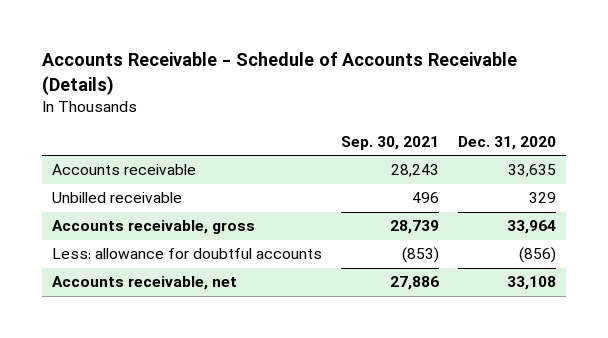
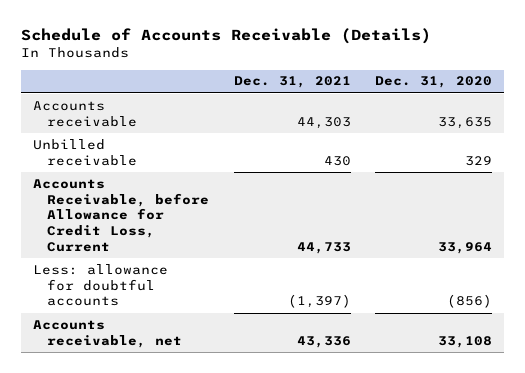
[42,52,518,95] Accounts Receivable - Schedule of Accounts Receivable (Details) -> [20,28,431,45] Schedule of Accounts Receivable (Details)
[341,135,440,150] Sep. 30, 2021 -> none
none -> [233,76,351,89] Dec. 31, 2021
[51,220,255,235] Accounts receivable, gross -> [32,178,210,252] Accounts Receivable, before Allowance for Credit Loss, Current

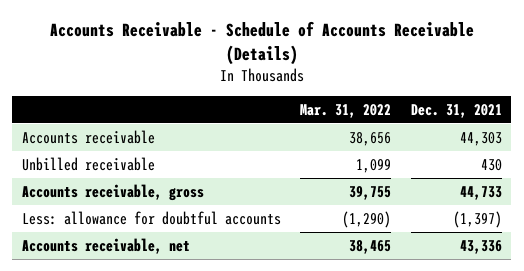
[20,28,431,45] Schedule of Accounts Receivable (Details) -> [49,21,474,65] Accounts Receivable - Schedule of Accounts Receivable (Details)
[375,76,493,89] Dec. 31, 2020 -> none
none -> [300,103,392,118] Mar. 31, 2022
[32,178,210,252] Accounts Receivable, before Allowance for Credit Loss, Current -> [22,183,205,201] Accounts receivable, gross

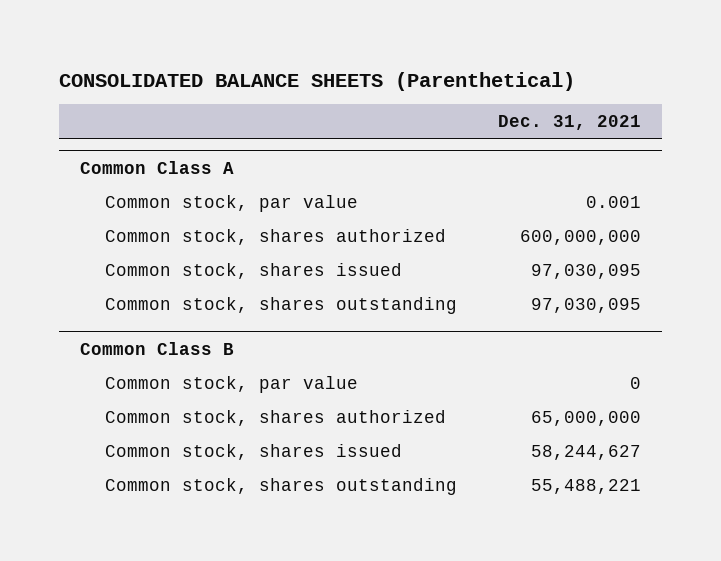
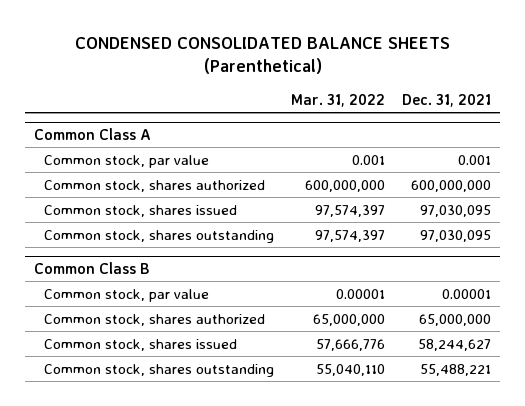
[59,71,576,91] CONSOLIDATED BALANCE SHEETS (Parenthetical) -> [74,36,450,75] CONDENSED CONSOLIDATED BALANCE SHEETS (Parenthetical)
none -> [291,93,386,107] Mar. 31, 2022
[630,376,642,389] 0 -> [442,288,492,299] 0.00001

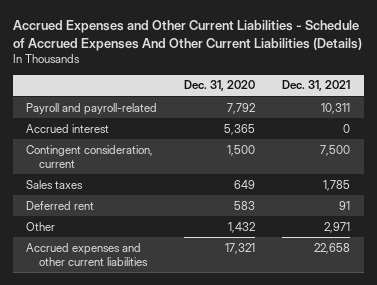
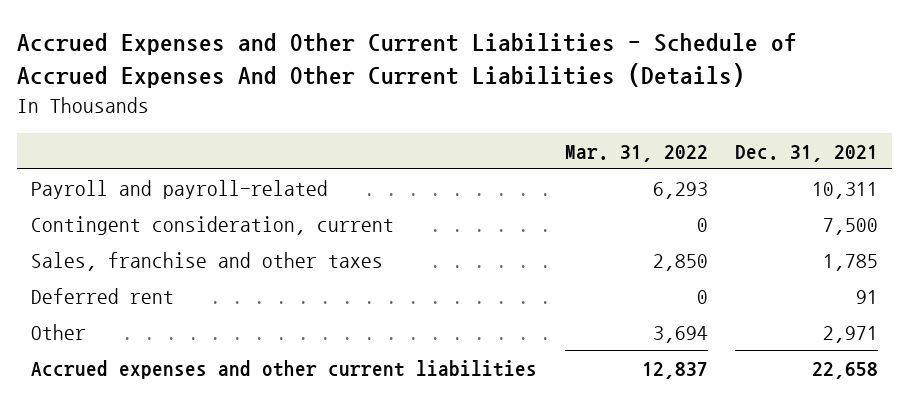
[184,80,256,92] Dec. 31, 2020 -> none
none -> [564,144,708,162] Mar. 31, 2022
[26,123,110,133] Accrued interest -> none
[26,179,84,189] Sales taxes -> [31,251,384,271] Sales, franchise and other taxes

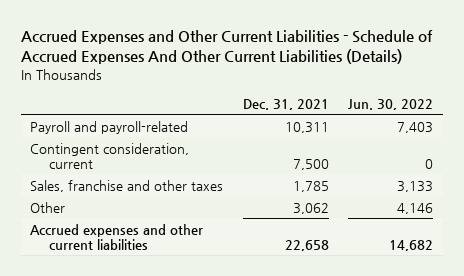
[564,144,708,162] Mar. 31, 2022 -> none
none -> [348,98,434,110] Jun. 30, 2022
[31,287,175,304] Deferred rent -> none
[823,325,879,343] 2,971 -> [292,202,329,214] 3,062

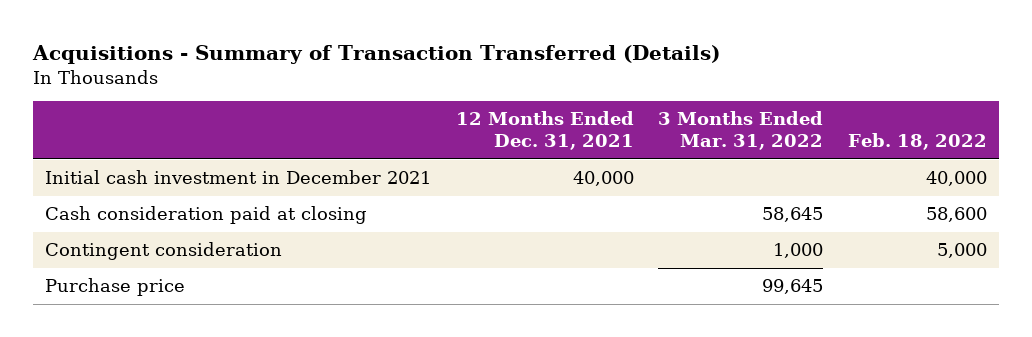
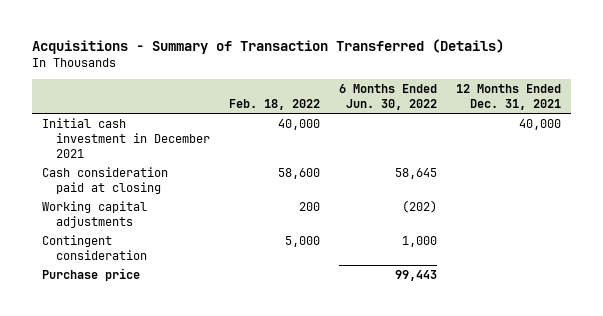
[658,111,824,151] 3 Months Ended Mar. 31, 2022 -> none
none -> [339,83,438,111] 6 Months Ended Jun. 30, 2022
none -> [41,200,147,229] Working capital adjustments

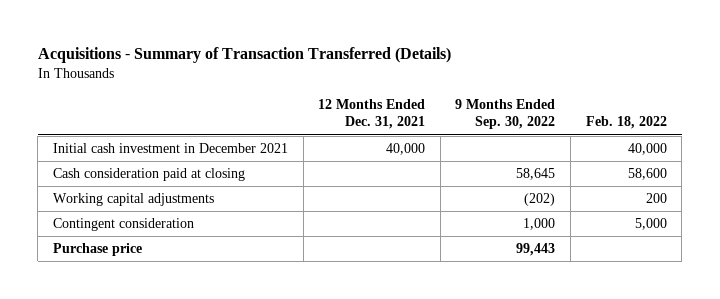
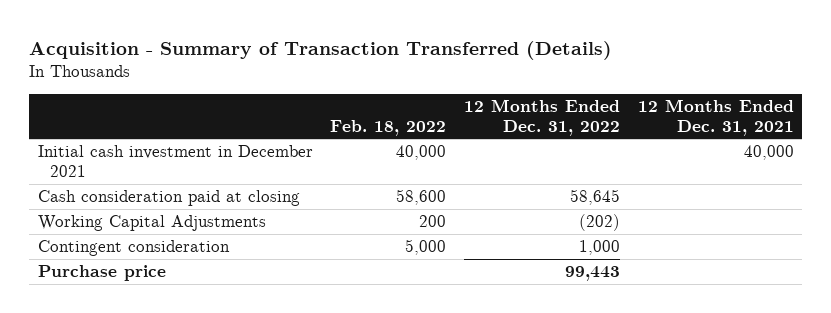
[37,47,451,64] Acquisitions - Summary of Transaction Transferred (Details) -> [28,40,612,60] Acquisition - Summary of Transaction Transferred (Details)
[455,98,556,130] 9 Months Ended Sep. 30, 2022 -> none
none -> [463,98,620,136] 12 Months Ended Dec. 31, 2022
[53,193,215,207] Working capital adjustments -> [37,215,266,232] Working Capital Adjustments

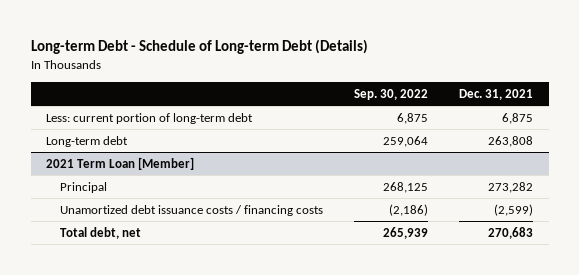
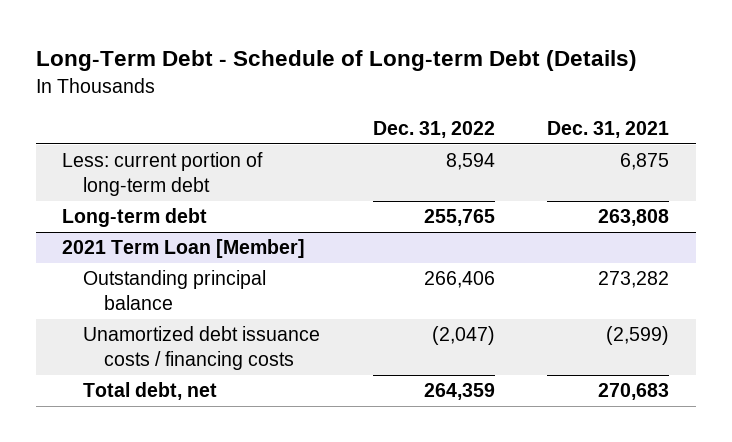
[30,39,368,55] Long-term Debt - Schedule of Long-term Debt (Details) -> [36,50,638,72] Long-Term Debt - Schedule of Long-term Debt (Details)
[354,89,429,101] Sep. 30, 2022 -> none
none -> [372,120,495,138] Dec. 31, 2022
[60,181,108,193] Principal -> [83,270,267,311] Outstanding principal balance

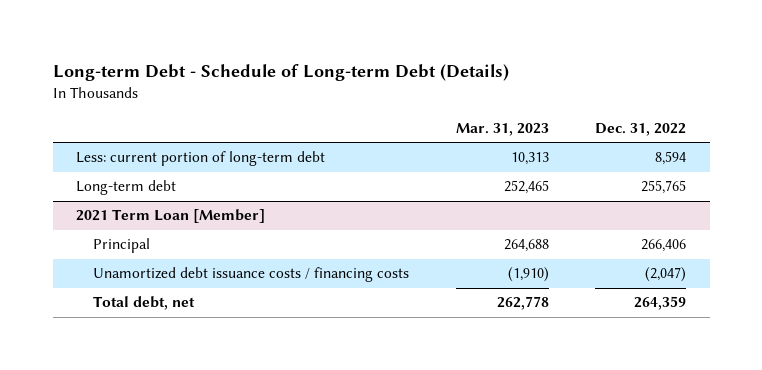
[36,50,638,72] Long-Term Debt - Schedule of Long-term Debt (Details) -> [52,63,509,81] Long-term Debt - Schedule of Long-term Debt (Details)
[547,120,670,138] Dec. 31, 2021 -> none
none -> [455,122,549,136] Mar. 31, 2023
[83,270,267,311] Outstanding principal balance -> [92,238,150,254] Principal

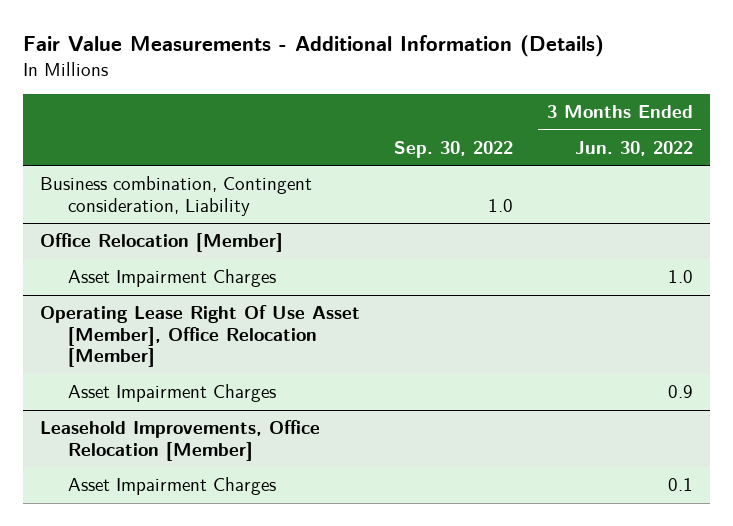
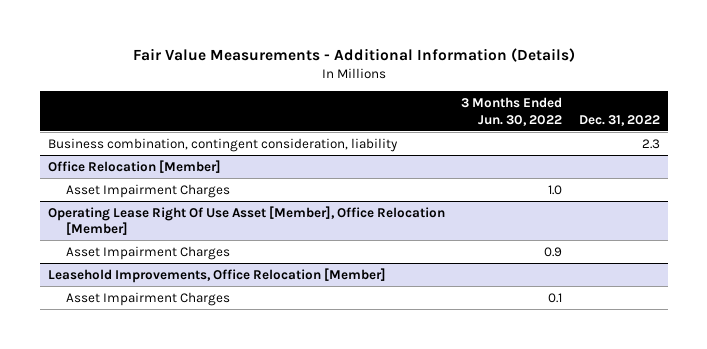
[393,141,513,159] Sep. 30, 2022 -> none
none -> [578,114,660,126] Dec. 31, 2022
[39,176,312,216] Business combination, Contingent consideration, Liability -> [47,137,398,152] Business combination, contingent consideration, liability

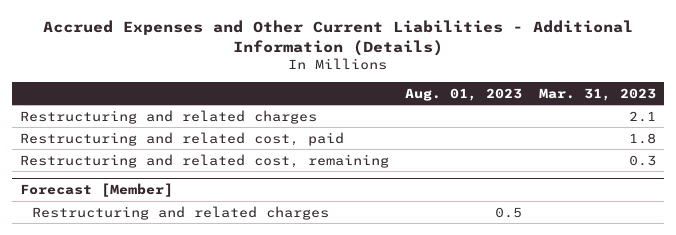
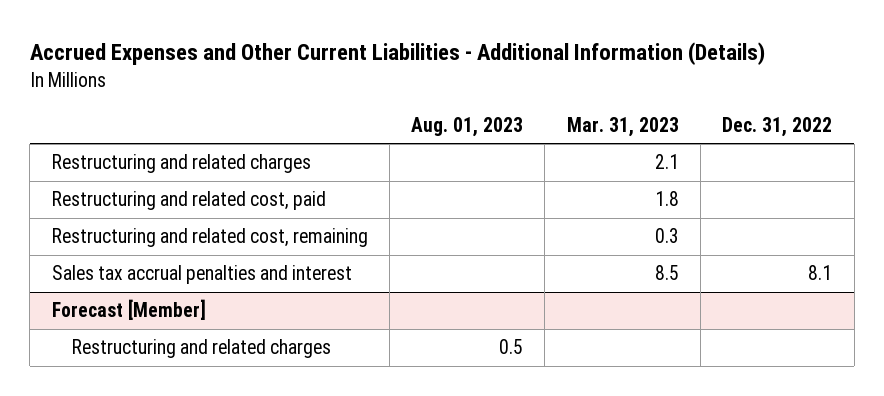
none -> [722,116,833,137] Dec. 31, 2022
none -> [51,265,352,285] Sales tax accrual penalties and interest

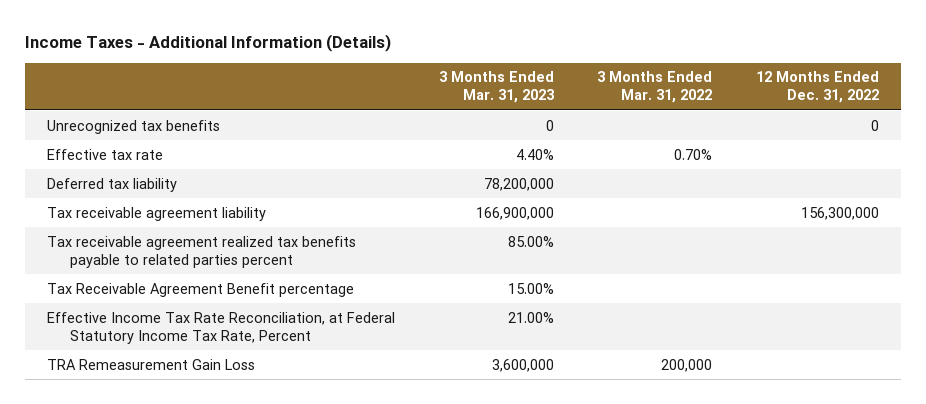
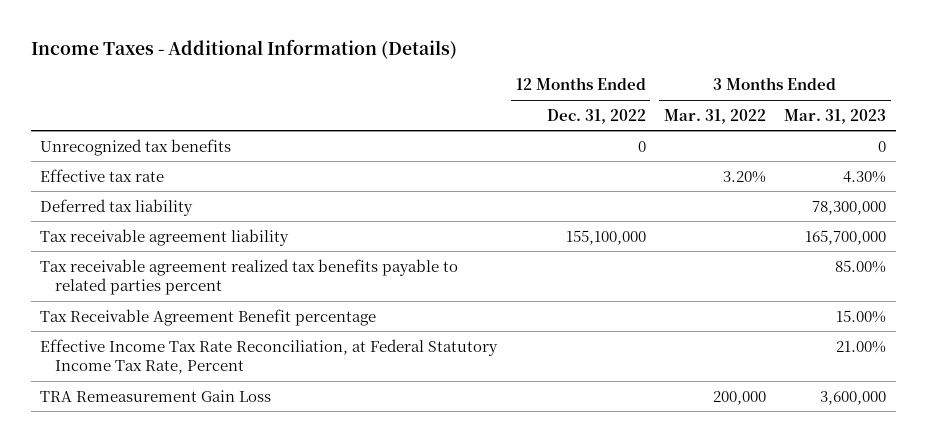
[515,148,554,160] 4.40% -> [843,170,887,183] 4.30%
[674,148,713,160] 0.70% -> [723,170,767,183] 3.20%
[483,177,554,191] 78,200,000 -> [812,200,887,215] 78,300,000
[475,206,554,220] 166,900,000 -> [805,229,887,245] 165,700,000
[800,206,879,220] 156,300,000 -> [565,229,646,245] 155,100,000

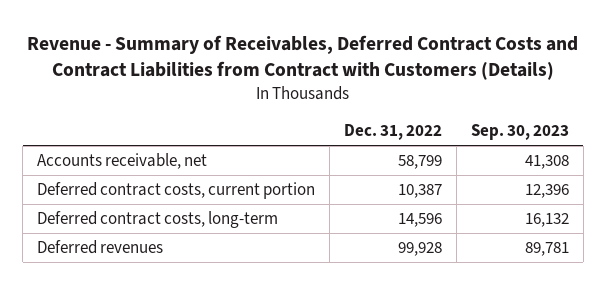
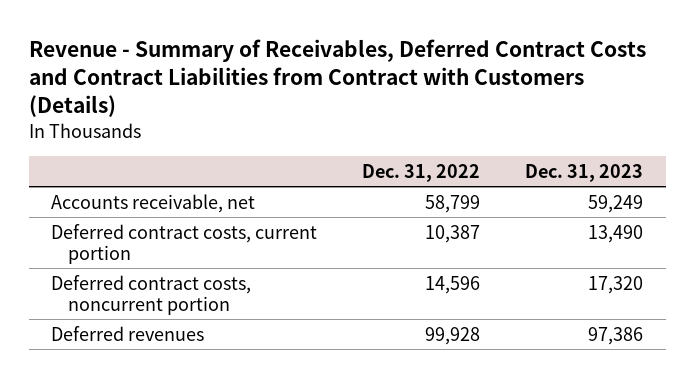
[471,124,570,141] Sep. 30, 2023 -> none
none -> [525,163,644,182] Dec. 31, 2023
[37,211,279,229] Deferred contract costs, long-term -> [51,274,252,315] Deferred contract costs, noncurrent portion

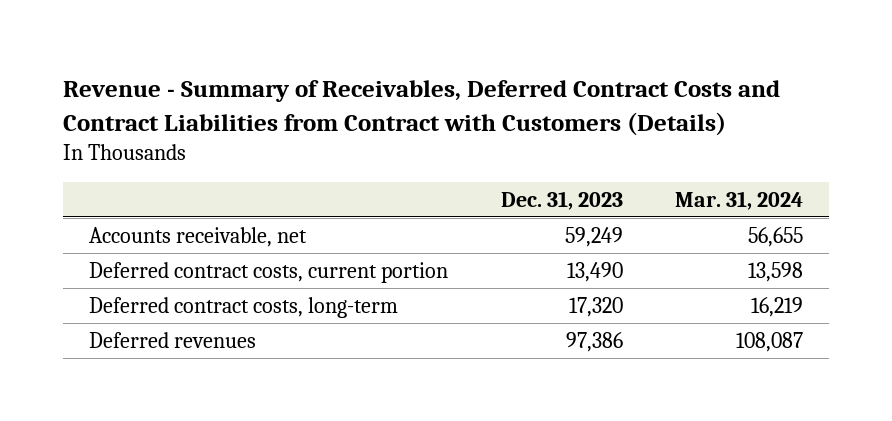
[362,163,481,182] Dec. 31, 2022 -> none
none -> [675,190,804,210] Mar. 31, 2024
[51,274,252,315] Deferred contract costs, noncurrent portion -> [89,296,399,318] Deferred contract costs, long-term

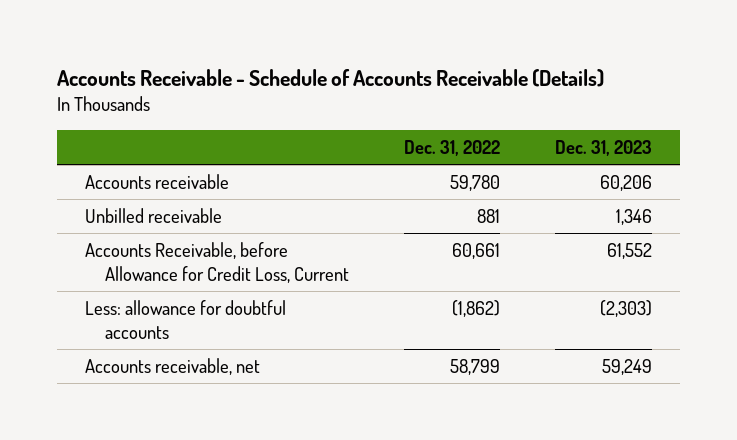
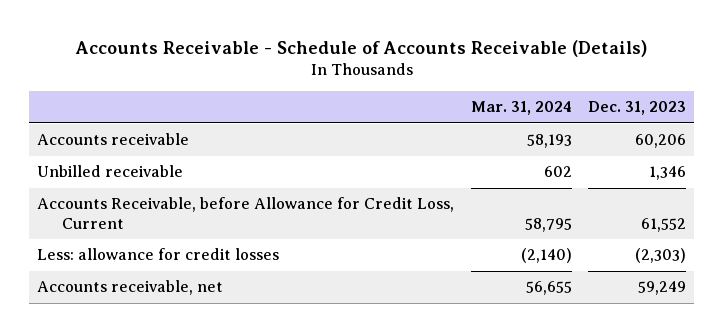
[403,139,500,156] Dec. 31, 2022 -> none
none -> [470,101,572,116] Mar. 31, 2024
[85,299,287,339] Less: allowance for doubtful accounts -> [37,248,280,261] Less: allowance for credit losses

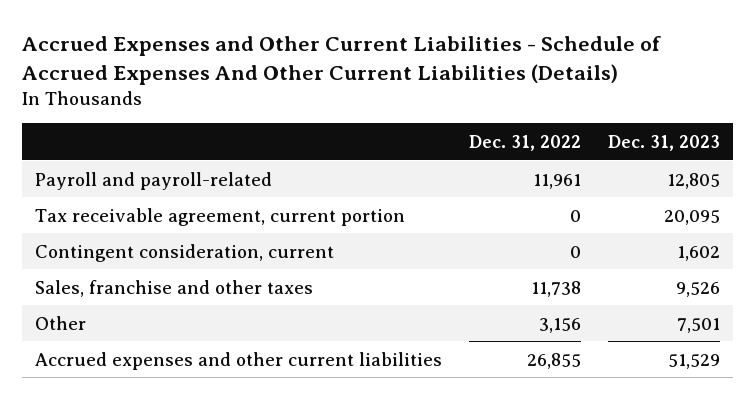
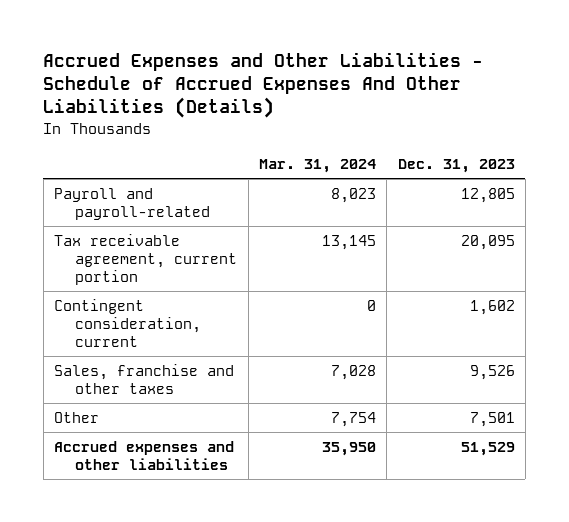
[21,35,661,85] Accrued Expenses and Other Current Liabilities - Schedule of Accrued Expenses And Other Current Liabilities (Details) -> [43,51,484,119] Accrued Expenses and Other Liabilities - Schedule of Accrued Expenses And Other Liabilities (Details)
[468,135,581,152] Dec. 31, 2022 -> none
none -> [259,158,377,173] Mar. 31, 2024
[35,351,443,370] Accrued expenses and other current liabilities -> [53,441,234,470] Accrued expenses and other liabilities

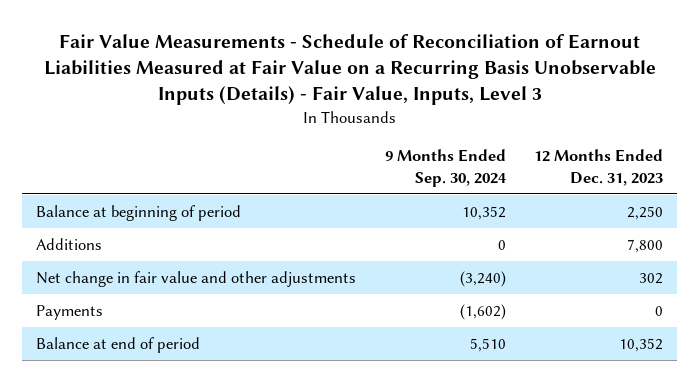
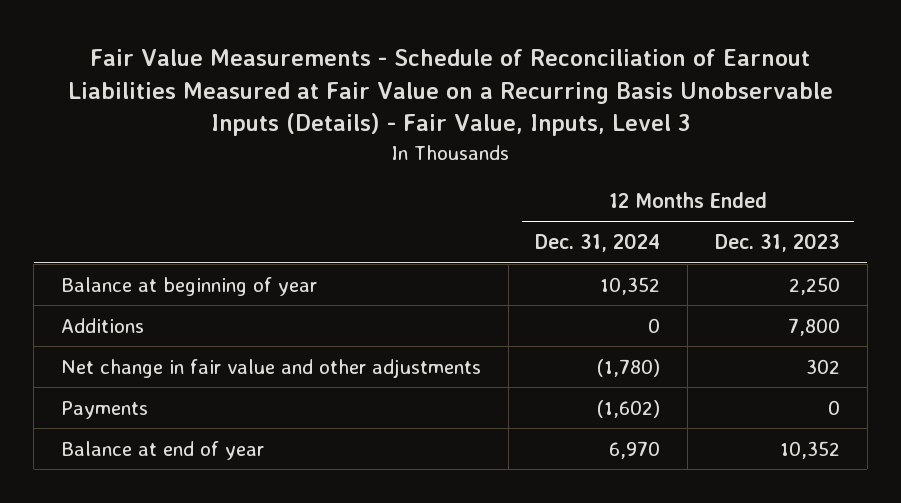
[384,149,507,187] 9 Months Ended Sep. 30, 2024 -> none
none -> [535,233,661,253] Dec. 31, 2024
[36,204,242,221] Balance at beginning of period -> [60,276,317,296] Balance at beginning of year
[36,336,201,353] Balance at end of period -> [60,440,264,460] Balance at end of year

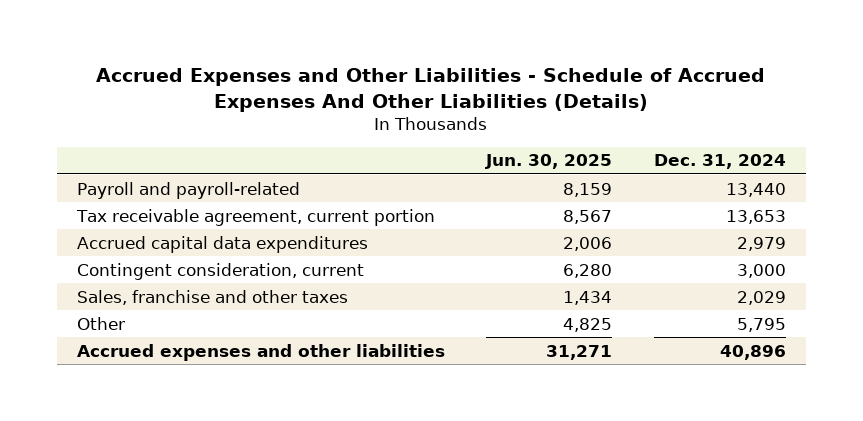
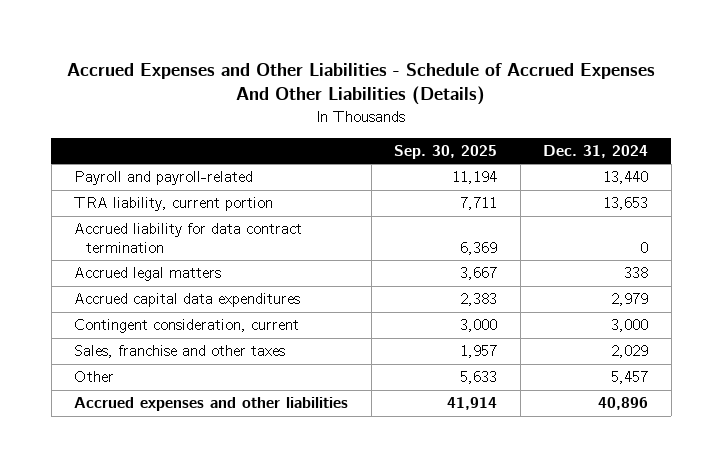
[485,154,613,170] Jun. 30, 2025 -> none
none -> [394,144,498,159] Sep. 30, 2025
[76,208,436,226] Tax receivable agreement, current portion -> [74,197,274,212] TRA liability, current portion
none -> [74,223,303,253] Accrued liability for data contract termination
none -> [74,267,222,282] Accrued legal matters
[736,317,786,332] 5,795 -> [611,371,649,385] 5,457

